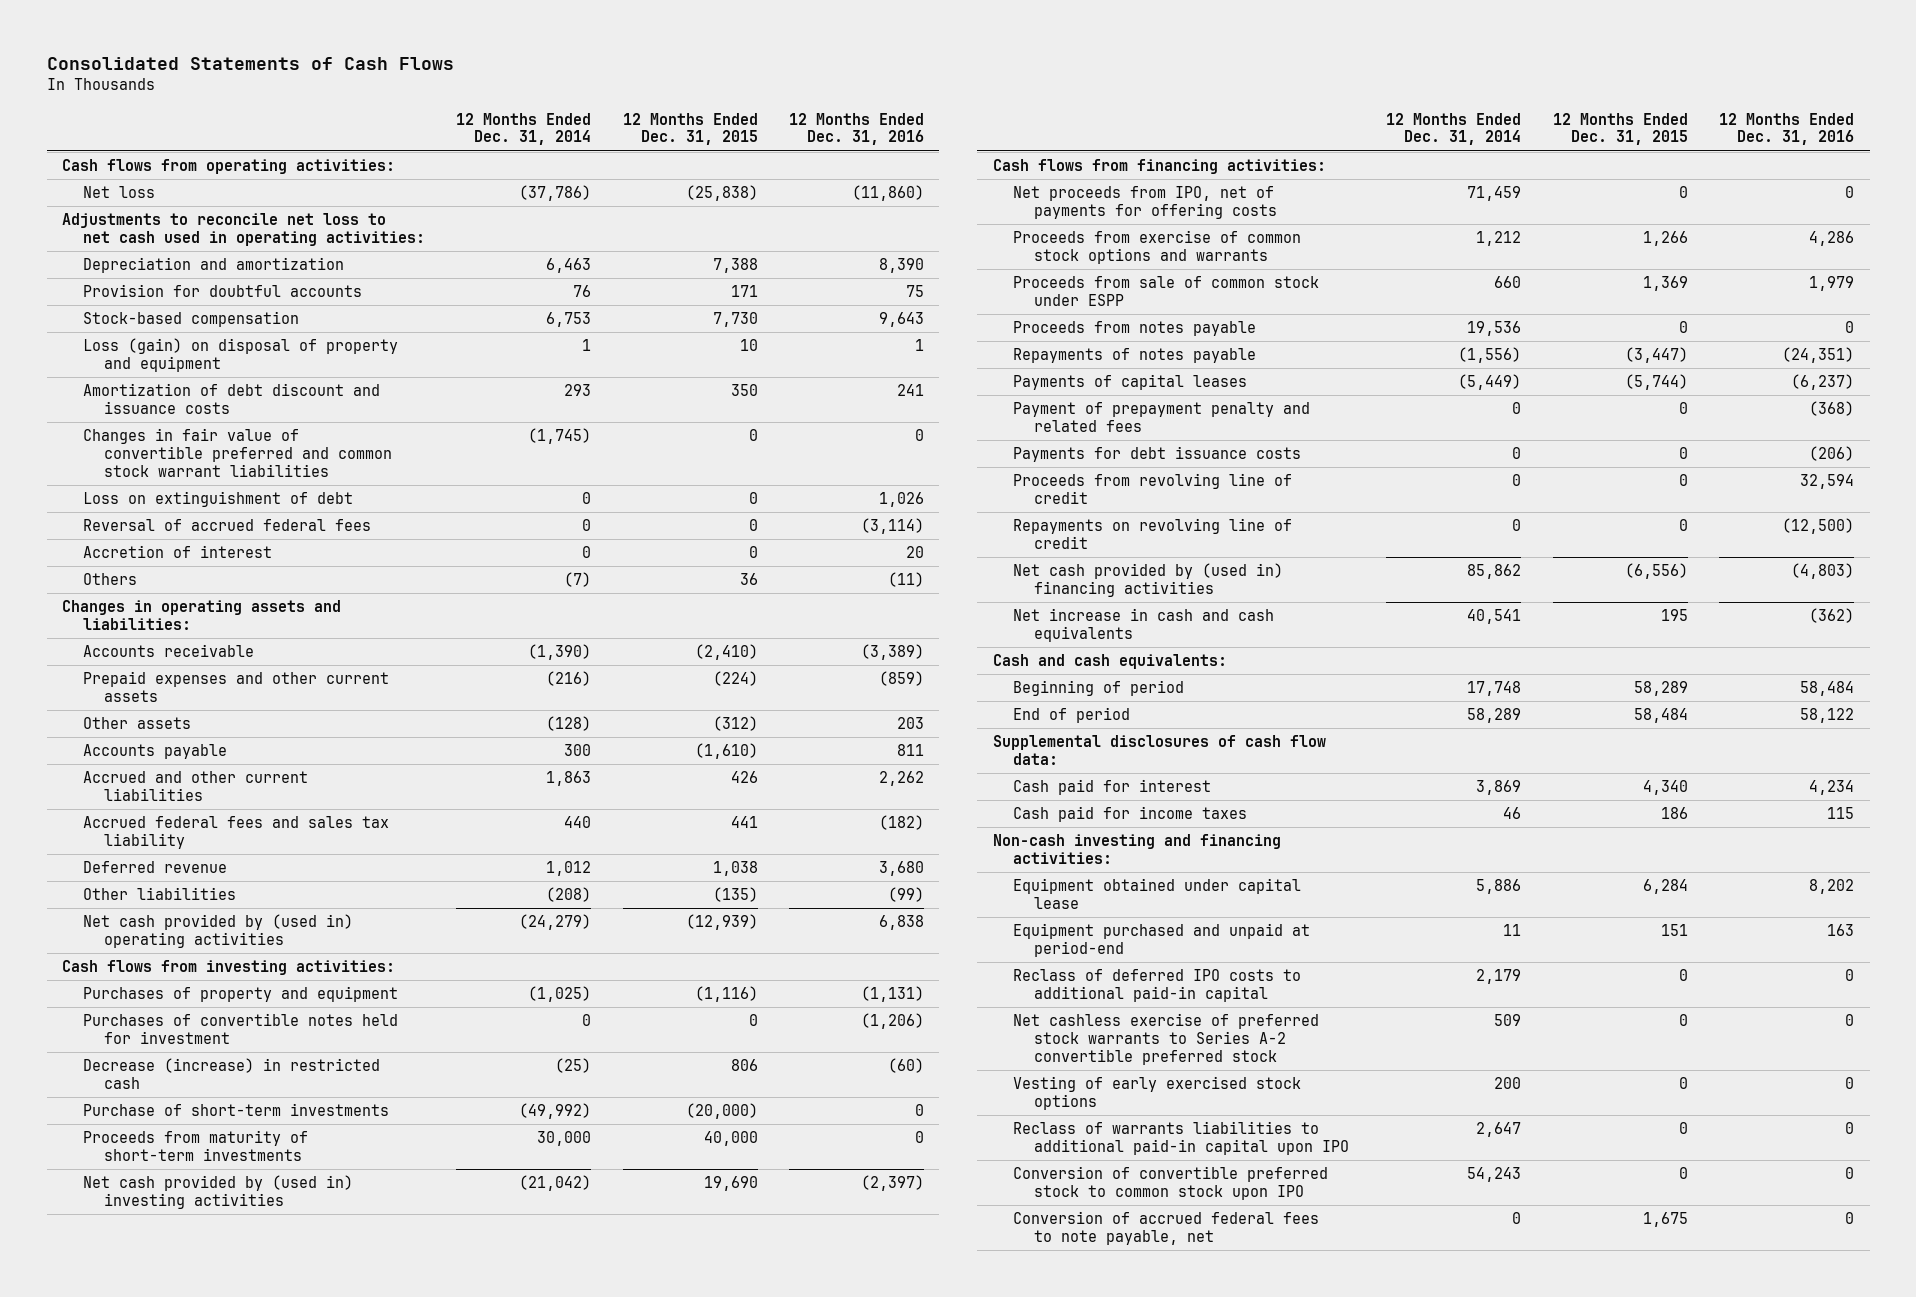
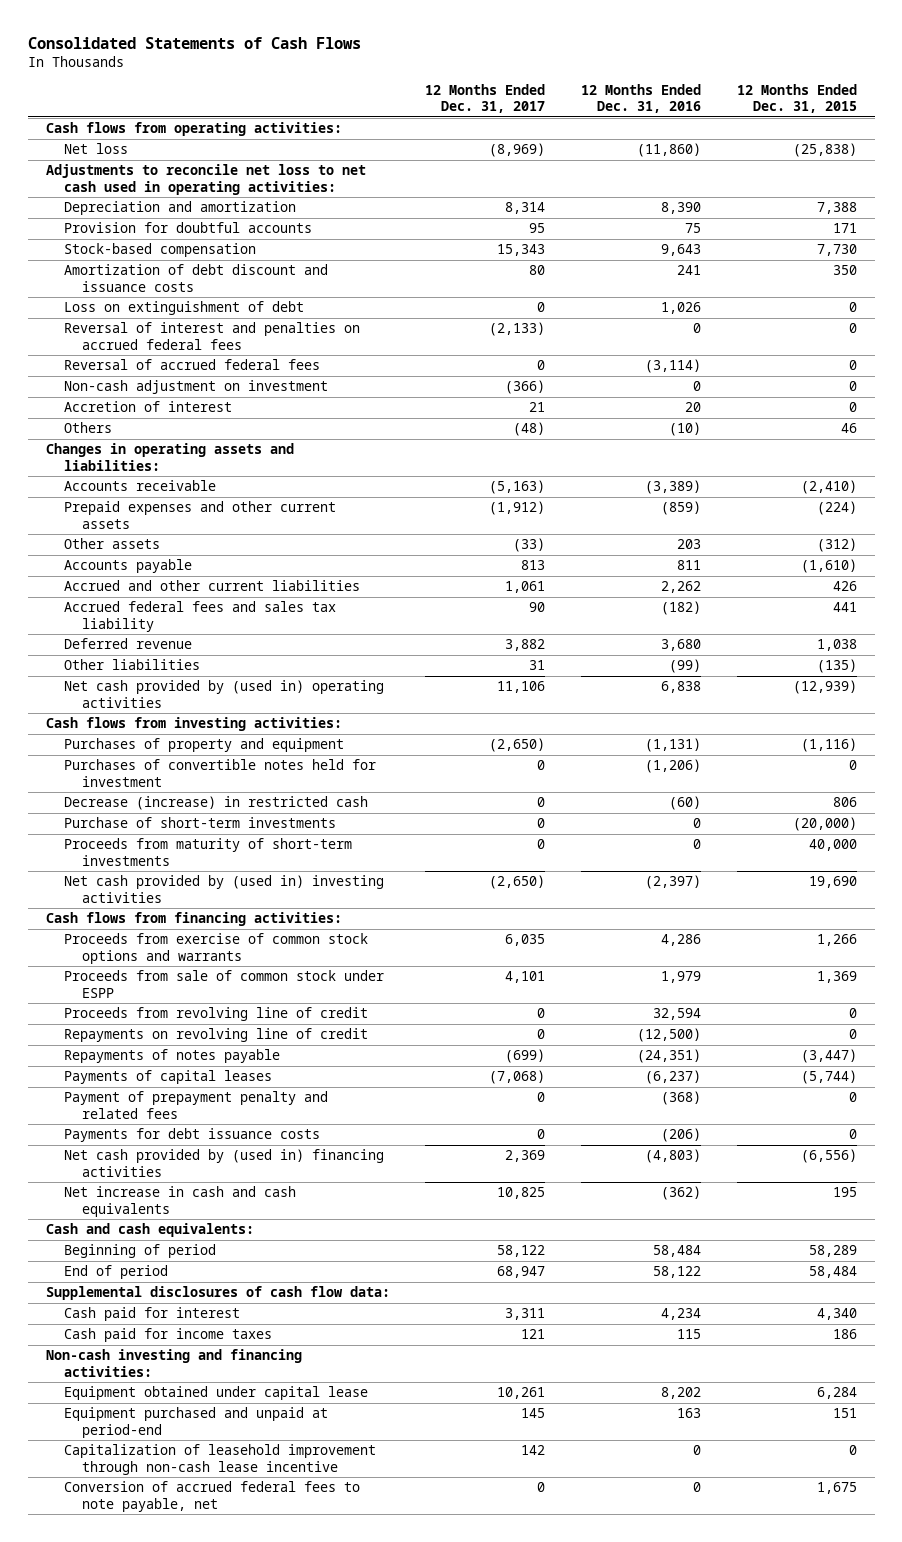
[456,112,592,146] 12 Months Ended Dec. 31, 2014 -> none
none -> [425,83,546,114] 12 Months Ended Dec. 31, 2017
[83,338,399,372] Loss (gain) on disposal of property and equipment -> none
[83,428,392,477] Changes in fair value of convertible preferred and common stock warrant liabilities -> none
none -> [64,322,361,350] Reversal of interest and penalties on accrued federal fees
none -> [64,380,329,395] Non-cash adjustment on investment
[739,573,758,586] 36 -> [840,423,857,434] 46
[887,572,924,588] (11) -> [669,422,702,437] (10)
[1013,186,1277,219] Net proceeds from IPO, net of payments for offering costs -> none
[1013,321,1257,337] Proceeds from notes payable -> none
[1013,473,1293,504] Proceeds from revolving line of credit -> [64,1007,369,1022] Proceeds from revolving line of credit
[1013,518,1293,549] Repayments on revolving line of credit -> [64,1028,369,1043] Repayments on revolving line of credit
[1013,969,1302,1002] Reclass of deferred IPO costs to additional paid-in capital -> none
[1013,1013,1320,1065] Net cashless exercise of preferred stock warrants to Series A-2 convertible preferred stock -> none
[1013,1076,1302,1110] Vesting of early exercised stock options -> none
[1013,1121,1349,1155] Reclass of warrants liabilities to additional paid-in capital upon IPO -> none
[1013,1166,1329,1200] Conversion of convertible preferred stock to common stock upon IPO -> none
none -> [64,1444,377,1475] Capitalization of leasehold improvement through non-cash lease incentive

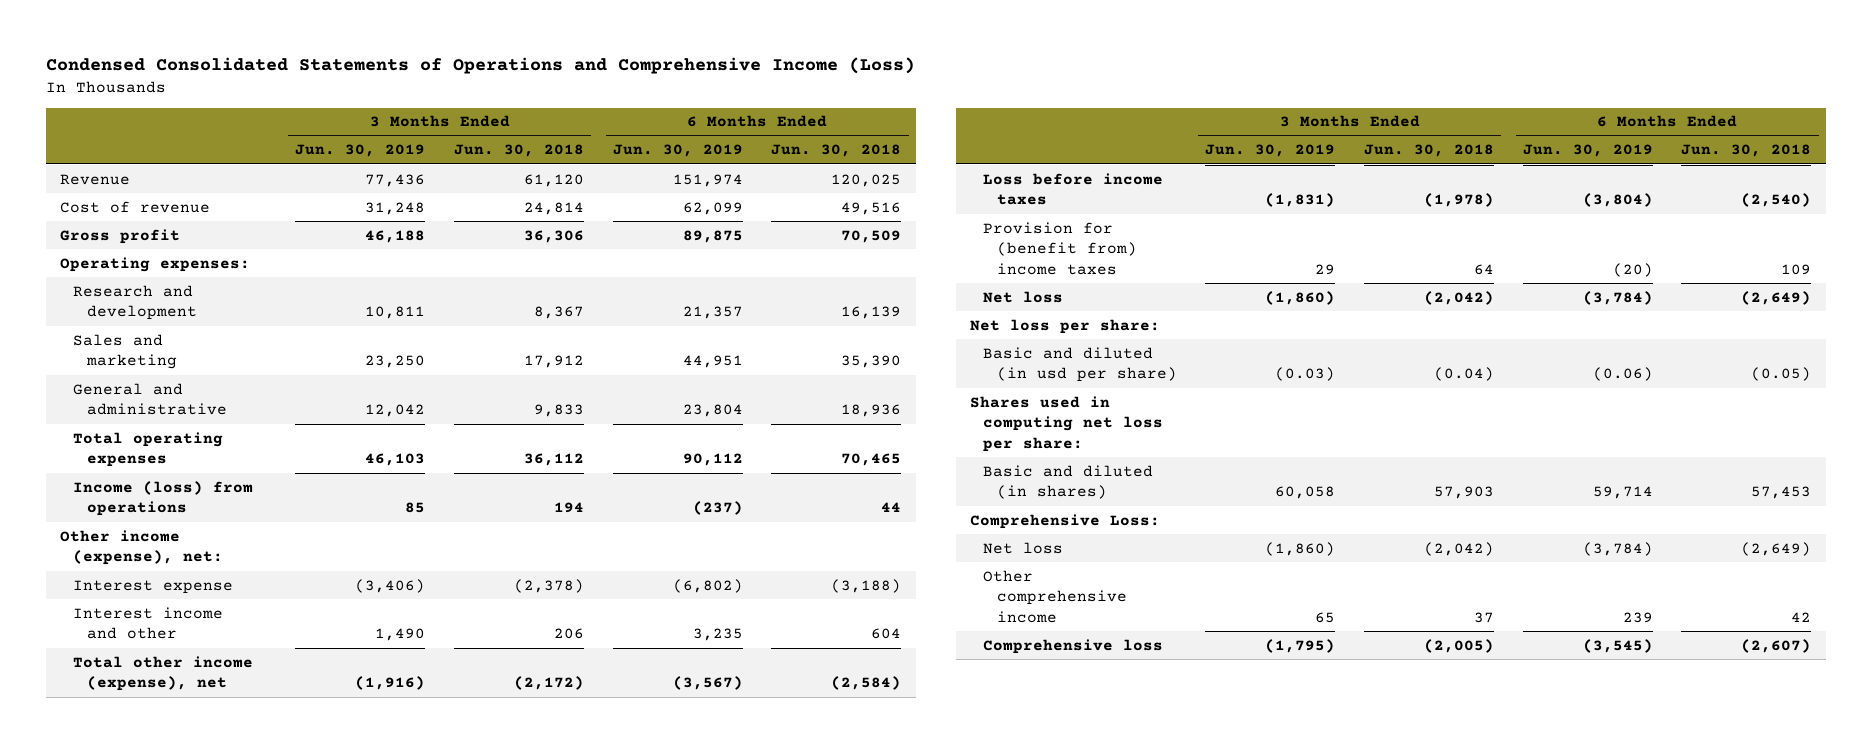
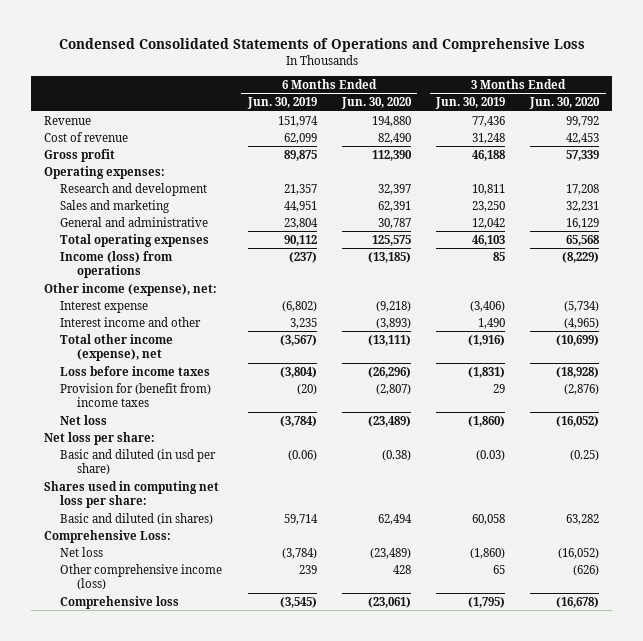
[45,57,915,75] Condensed Consolidated Statements of Operations and Comprehensive Income (Loss) -> [58,38,585,53] Condensed Consolidated Statements of Operations and Comprehensive Loss
[453,144,584,158] Jun. 30, 2018 -> none
[771,144,902,158] Jun. 30, 2018 -> none
none -> [340,97,412,110] Jun. 30, 2020
none -> [529,97,601,110] Jun. 30, 2020
[983,569,1127,623] Other comprehensive income -> [60,563,223,591] Other comprehensive income (loss)

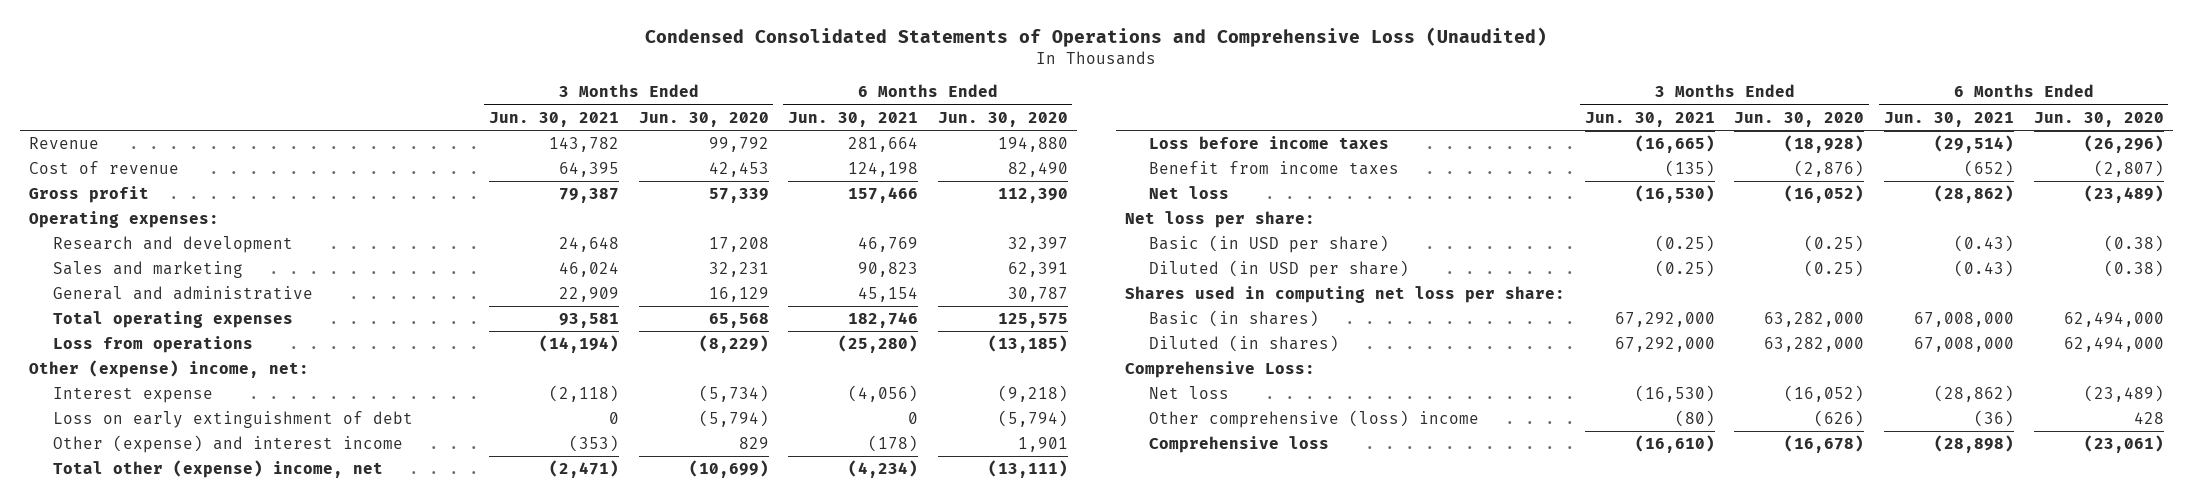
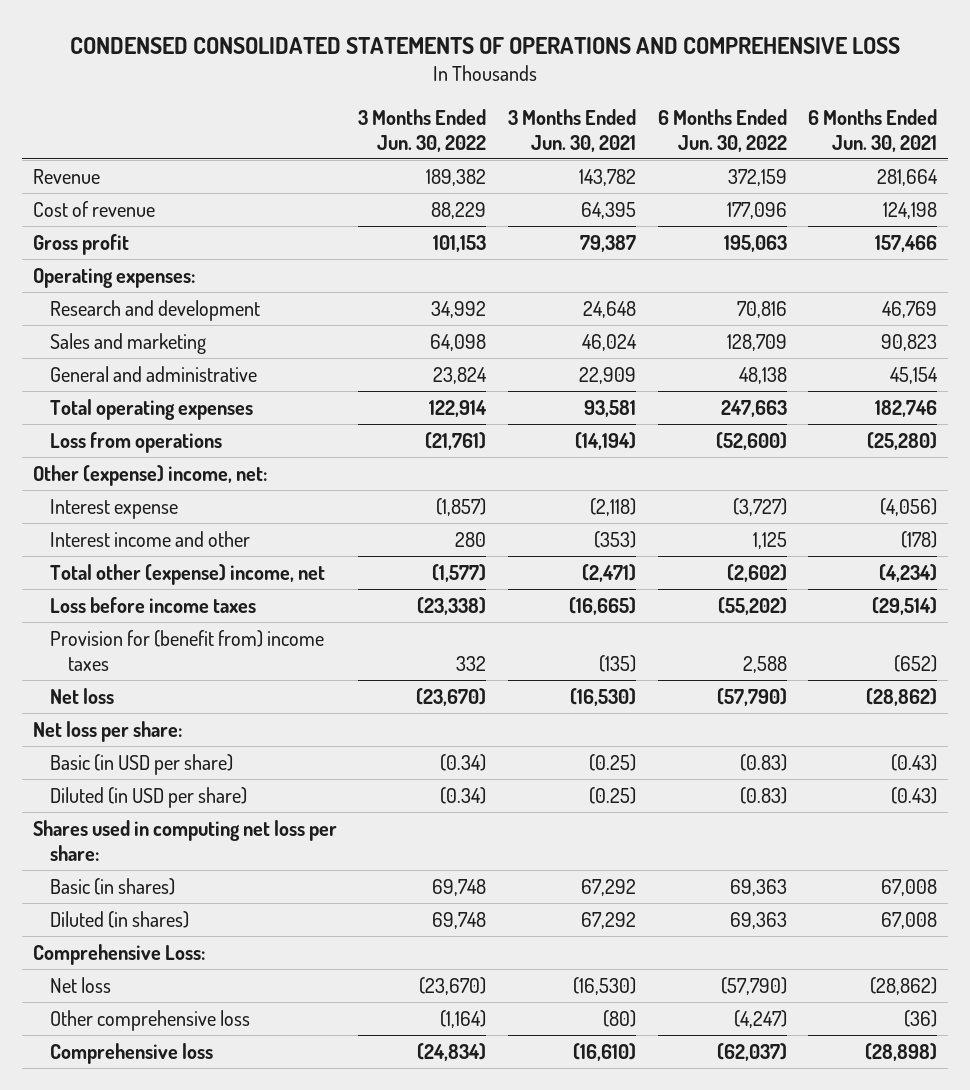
[645,27,1548,48] Condensed Consolidated Statements of Operations and Comprehensive Loss (Unaudited) -> [69,36,900,54] CONDENSED CONSOLIDATED STATEMENTS OF OPERATIONS AND COMPREHENSIVE LOSS
[638,111,769,127] Jun. 30, 2020 -> none
[937,111,1068,127] Jun. 30, 2020 -> none
none -> [358,108,487,152] 3 Months Ended Jun. 30, 2022
none -> [657,108,787,152] 6 Months Ended Jun. 30, 2022
[53,411,414,429] Loss on early extinguishment of debt -> none
[53,435,404,454] Other (expense) and interest income -> [50,530,251,547] Interest income and other
[1149,161,1400,176] Benefit from income taxes -> [50,629,325,671] Provision for (benefit from) income taxes
[1614,312,1715,328] 67,292,000 -> [580,878,636,896] 67,292
[1913,312,2014,328] 67,008,000 -> [881,878,938,896] 67,008
[1614,337,1715,353] 67,292,000 -> [580,911,636,929] 67,292
[1913,337,2014,353] 67,008,000 -> [881,911,938,929] 67,008
[1149,410,1480,429] Other comprehensive (loss) income -> [50,1009,251,1031] Other comprehensive loss

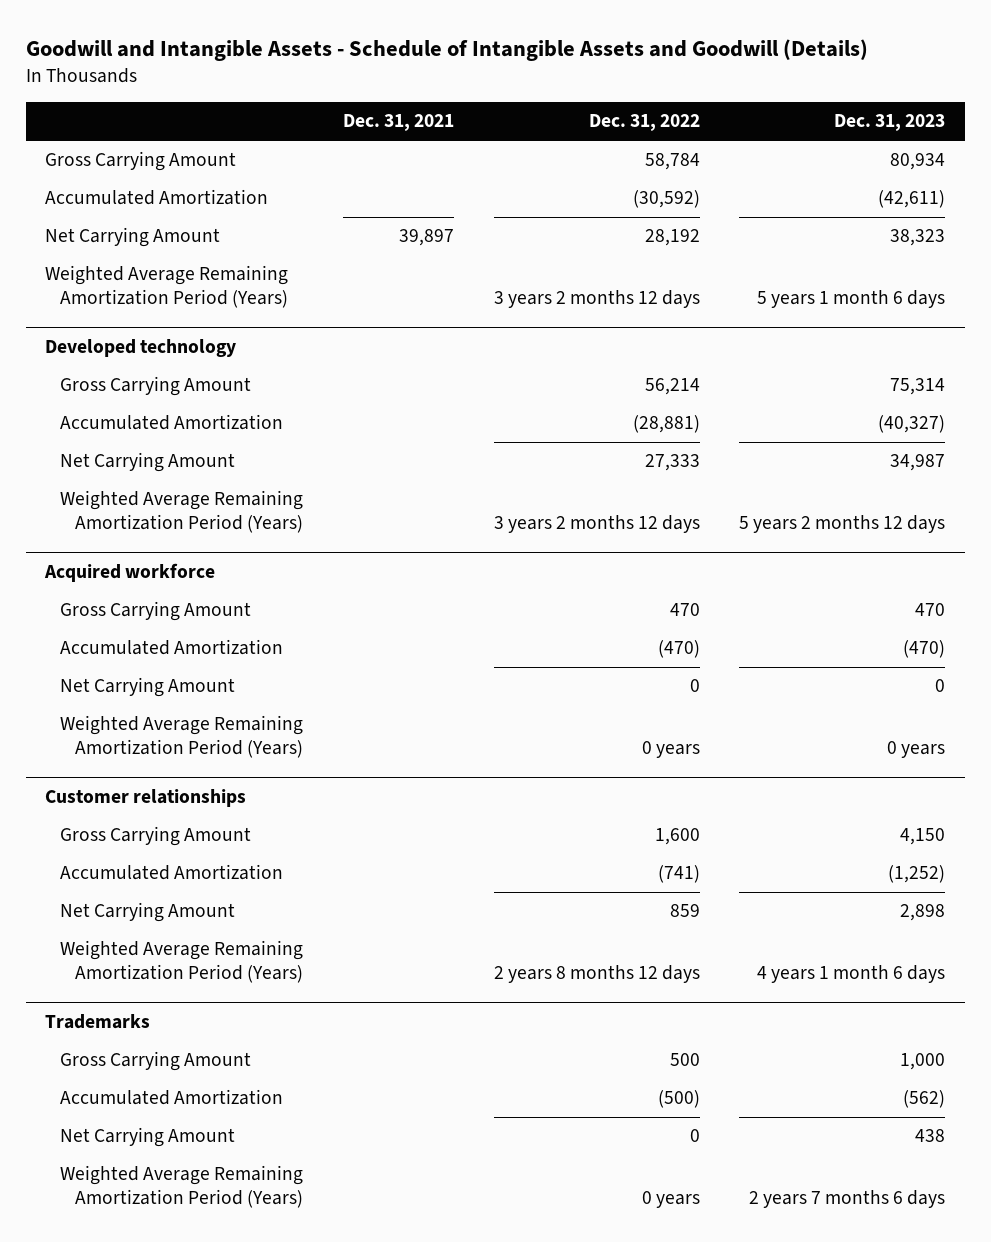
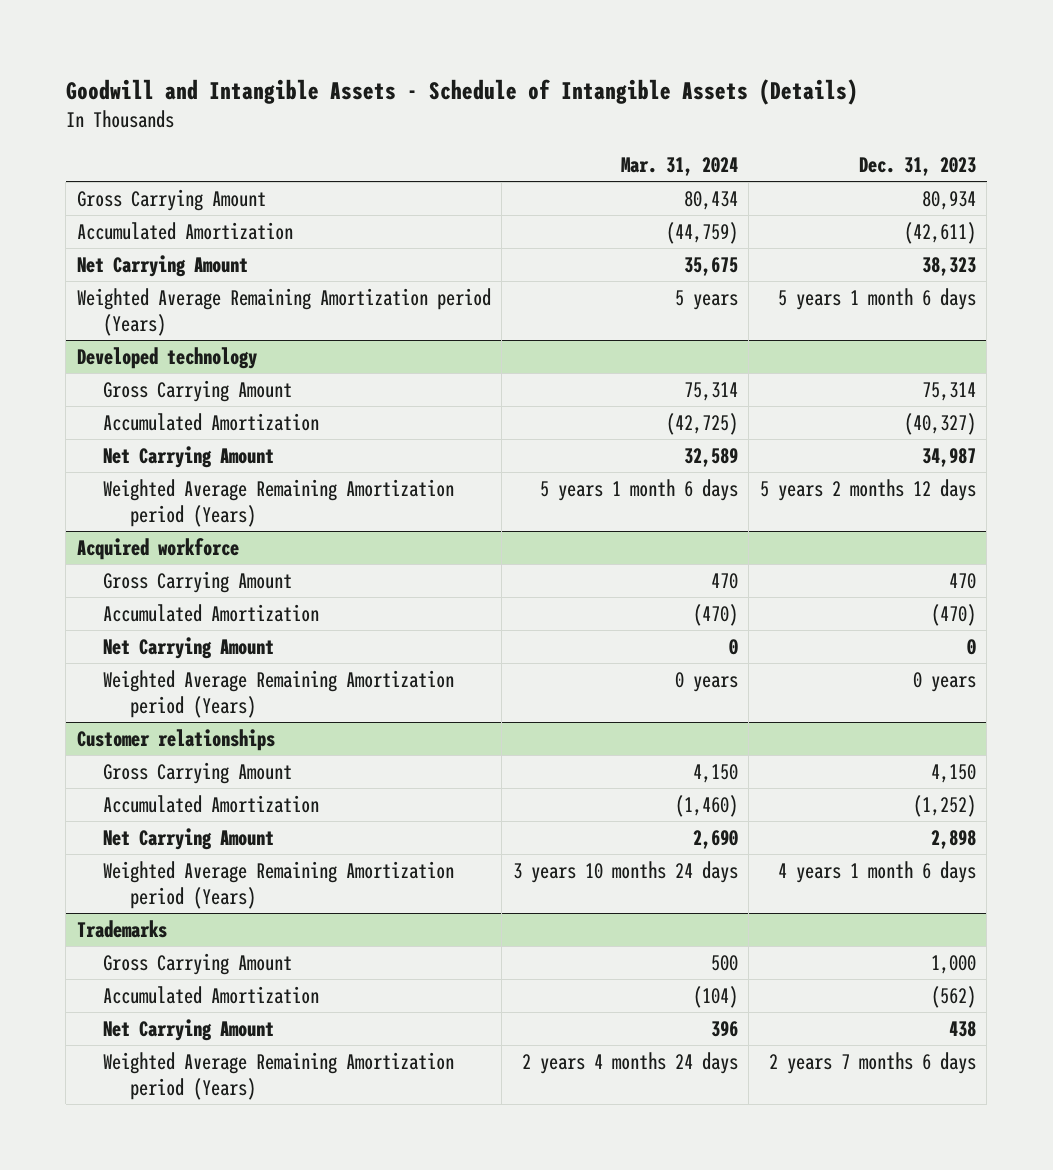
[25,38,868,61] Goodwill and Intangible Assets - Schedule of Intangible Assets and Goodwill (Details) -> [65,78,858,105] Goodwill and Intangible Assets - Schedule of Intangible Assets (Details)
[342,114,454,132] Dec. 31, 2021 -> none
[588,114,700,132] Dec. 31, 2022 -> none
none -> [620,157,738,177] Mar. 31, 2024
[45,265,289,308] Weighted Average Remaining Amortization Period (Years) -> [76,287,491,336] Weighted Average Remaining Amortization period (Years)
[60,490,304,533] Weighted Average Remaining Amortization Period (Years) -> [103,478,455,527] Weighted Average Remaining Amortization period (Years)
[60,715,304,758] Weighted Average Remaining Amortization Period (Years) -> [103,669,455,718] Weighted Average Remaining Amortization period (Years)
[60,940,304,983] Weighted Average Remaining Amortization Period (Years) -> [103,860,455,909] Weighted Average Remaining Amortization period (Years)
[60,1165,304,1208] Weighted Average Remaining Amortization Period (Years) -> [103,1051,455,1100] Weighted Average Remaining Amortization period (Years)

